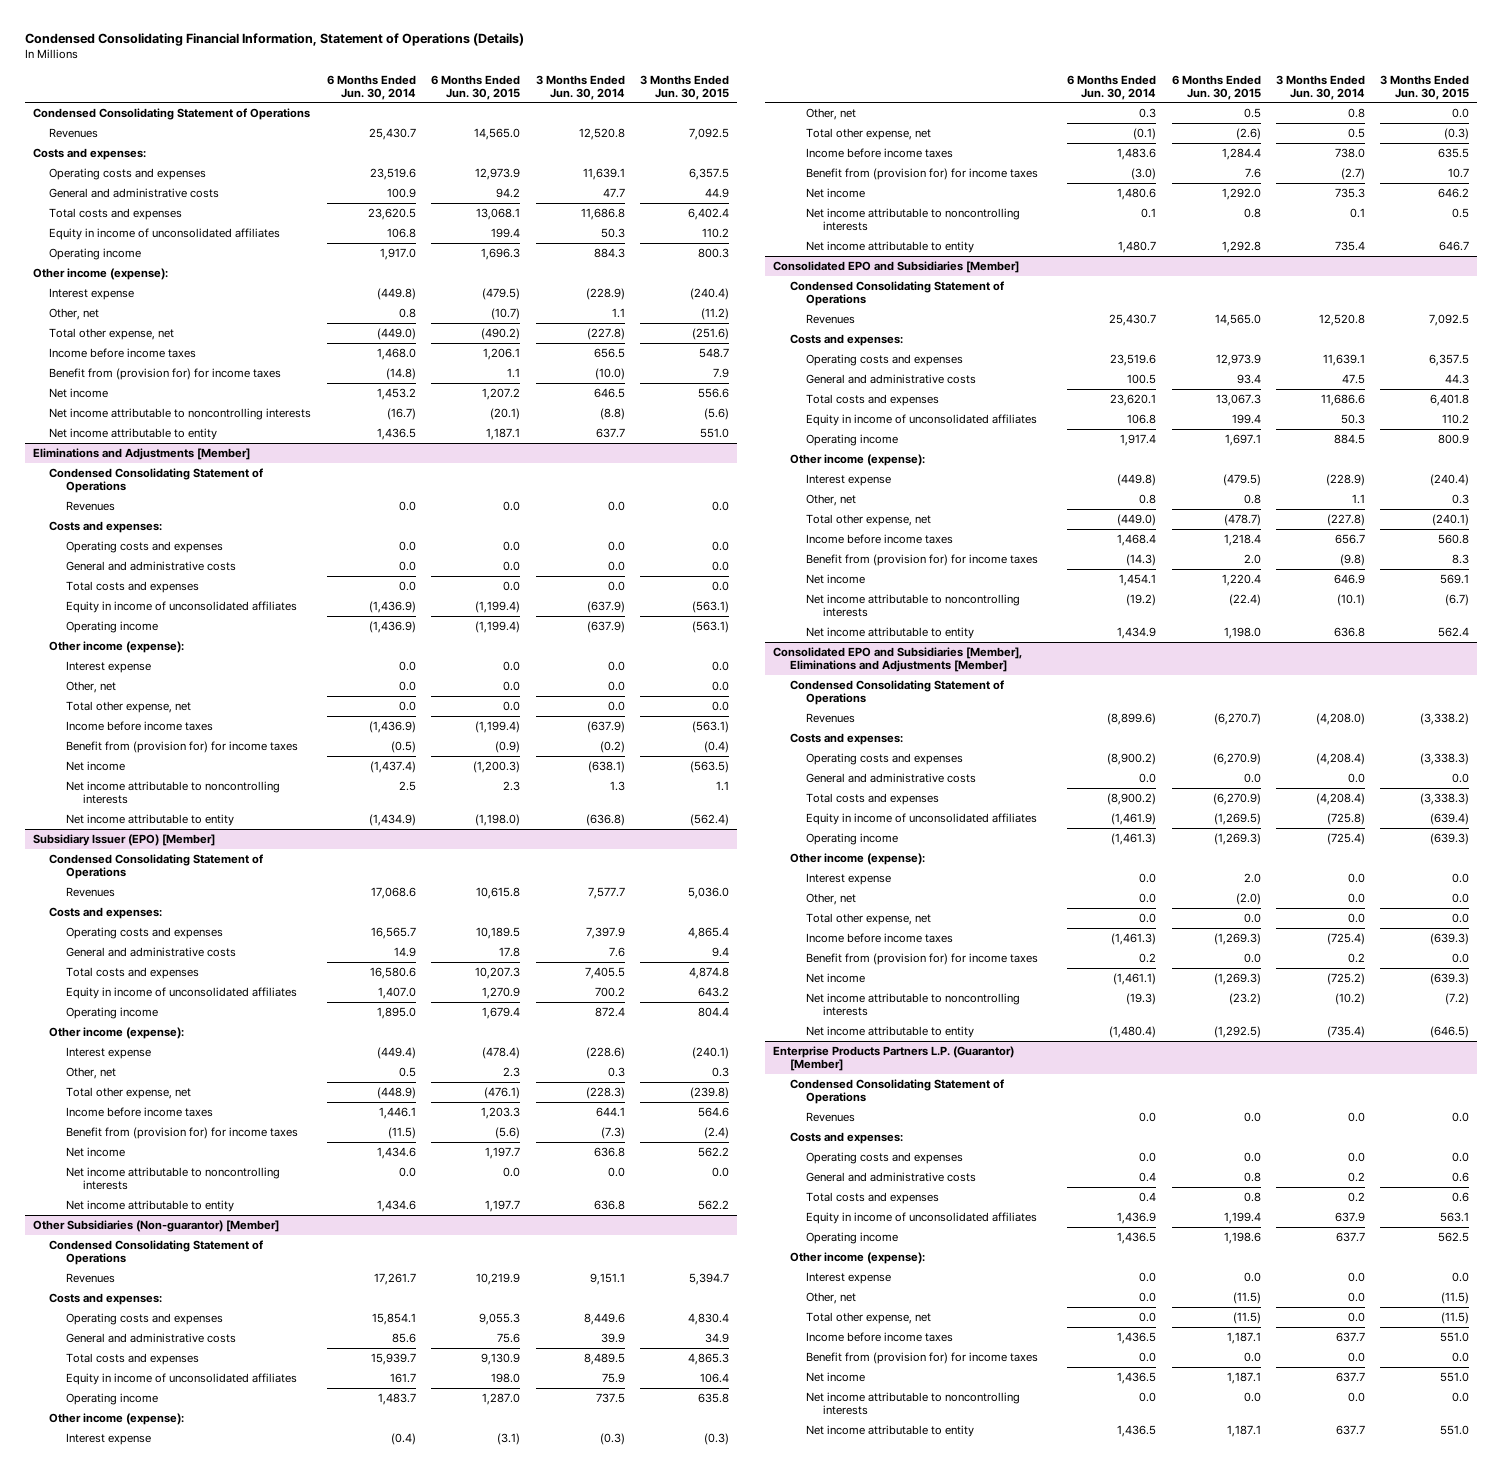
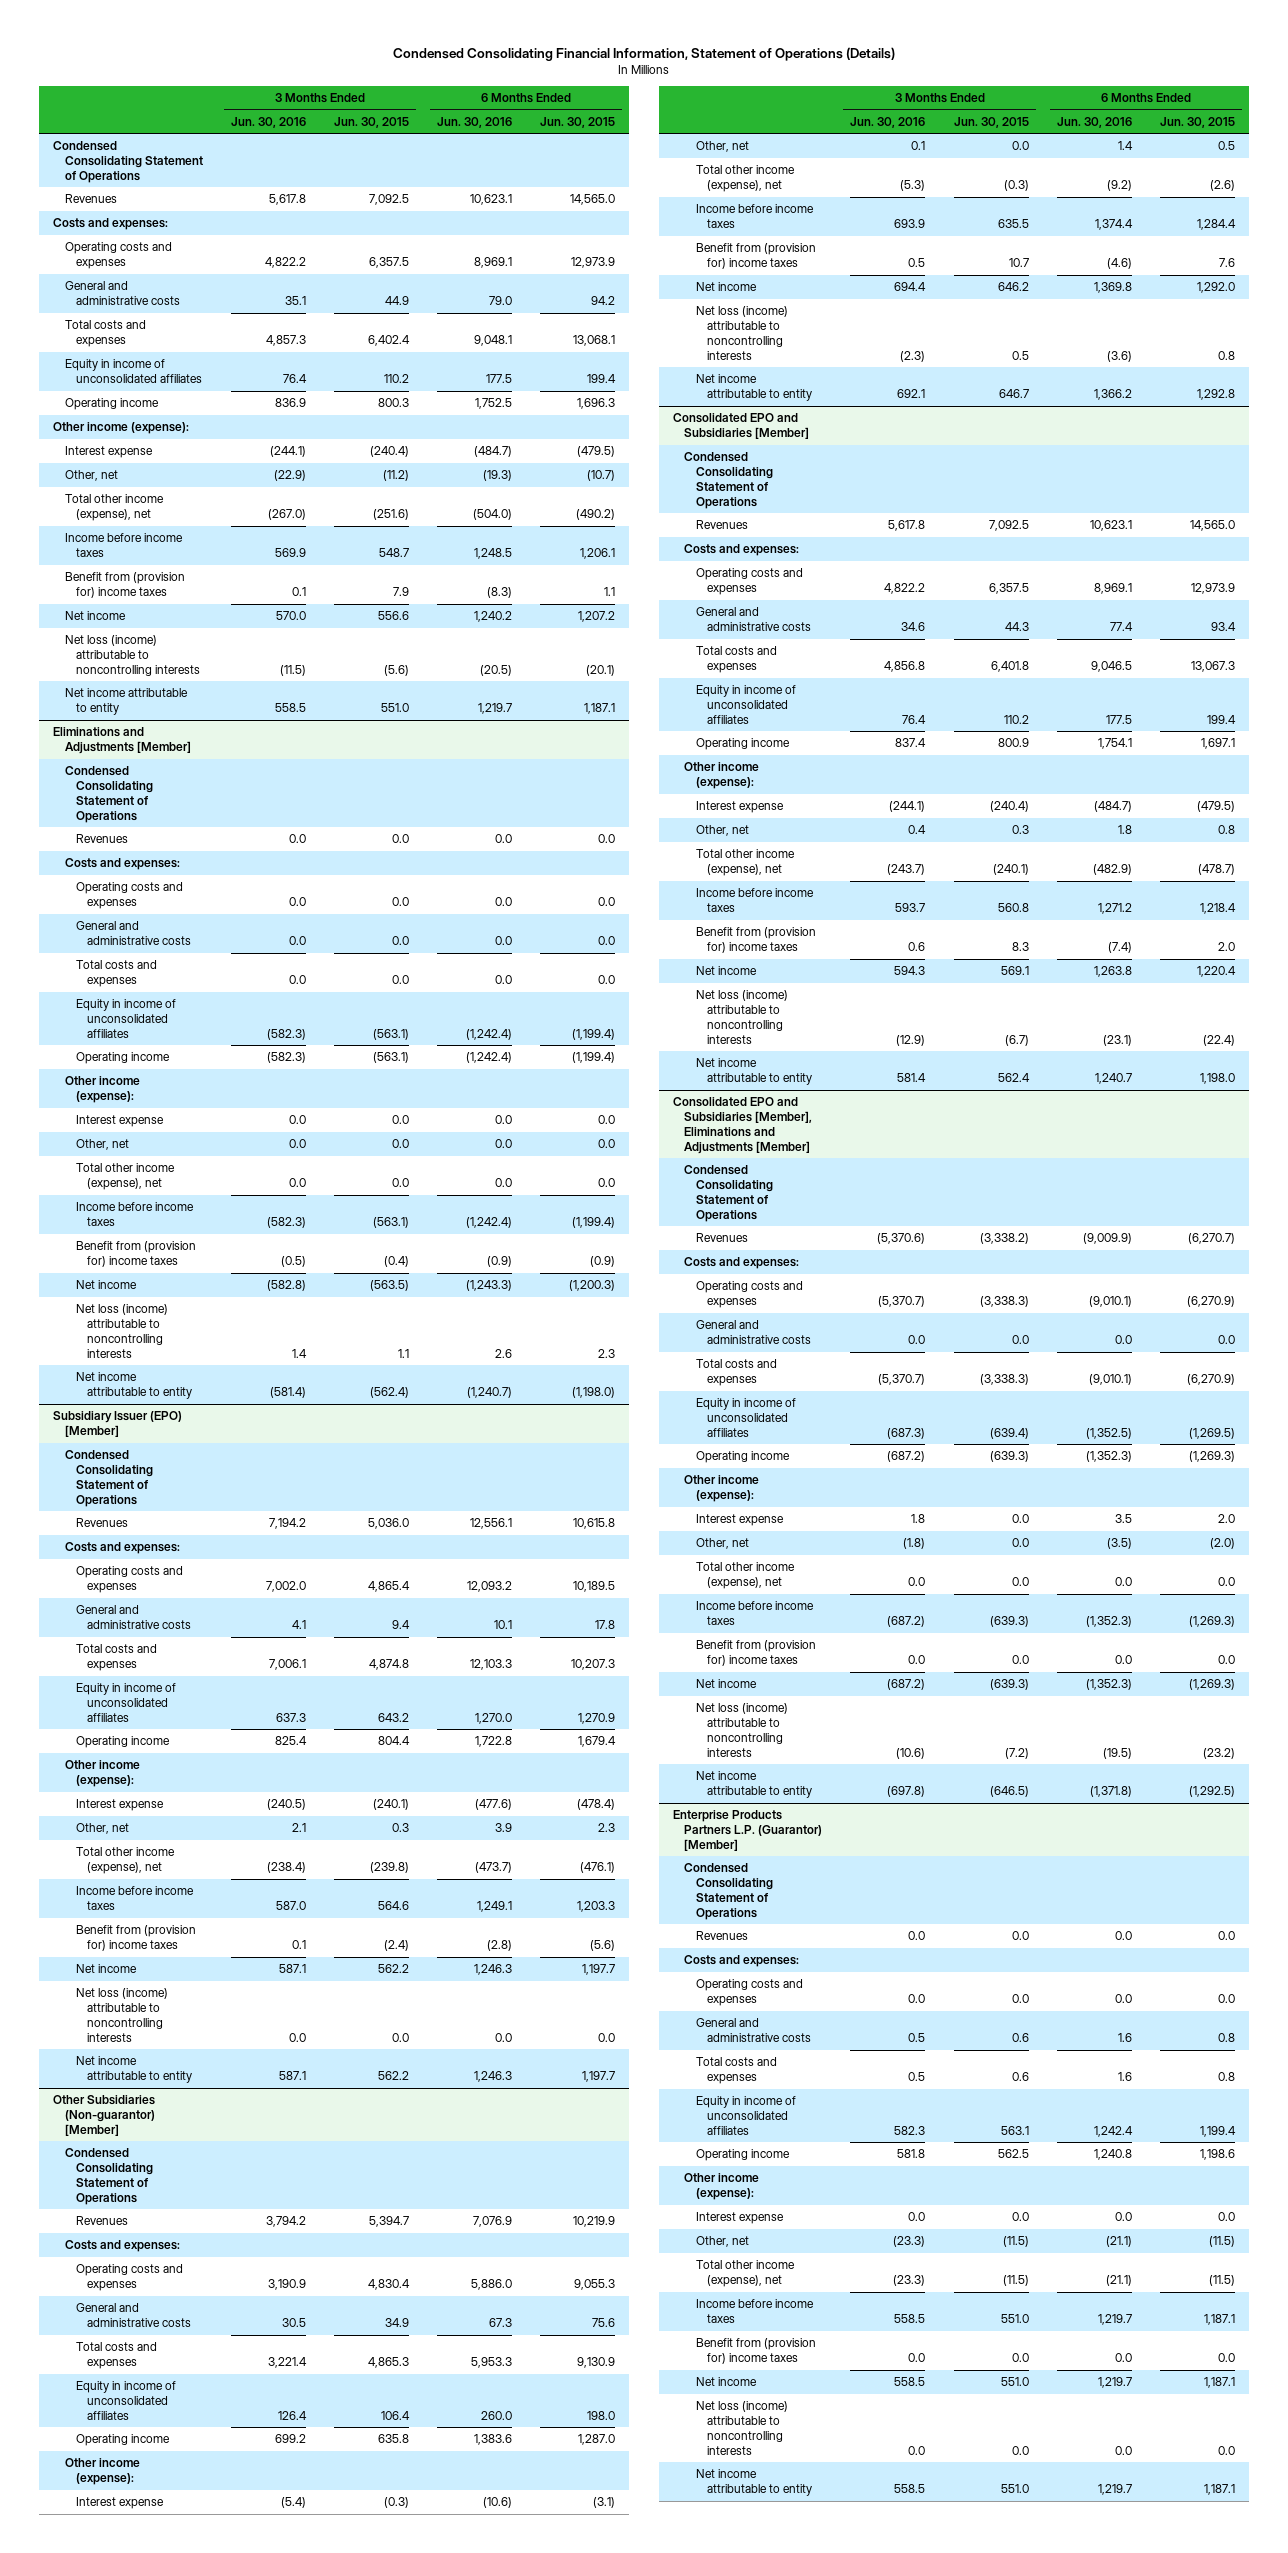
[326,74,416,100] 6 Months Ended Jun. 30, 2014 -> none
[535,74,625,100] 3 Months Ended Jun. 30, 2014 -> none
none -> [230,116,306,128] Jun. 30, 2016
none -> [437,116,513,128] Jun. 30, 2016
[49,327,175,340] Total other expense, net -> [64,494,164,522] Total other income (expense), net
[49,367,282,380] Benefit from (provision for) for income taxes -> [64,572,185,599] Benefit from (provision for) income taxes
[49,407,312,420] Net income attributable to noncontrolling interests -> [64,635,200,676] Net loss (income) attributable to noncontrolling interests
[66,700,192,713] Total other expense, net -> [75,1163,175,1191] Total other income (expense), net
[66,740,299,753] Benefit from (provision for) for income taxes -> [75,1241,196,1268] Benefit from (provision for) income taxes
[66,780,281,805] Net income attributable to noncontrolling interests -> [75,1304,168,1358] Net loss (income) attributable to noncontrolling interests
[66,1086,192,1099] Total other expense, net -> [75,1847,175,1875] Total other income (expense), net
[66,1126,299,1139] Benefit from (provision for) for income taxes -> [75,1925,196,1952] Benefit from (provision for) income taxes
[66,1166,281,1191] Net income attributable to noncontrolling interests -> [75,1988,168,2042] Net loss (income) attributable to noncontrolling interests
[806,127,932,140] Total other expense, net -> [695,165,795,193] Total other income (expense), net
[806,167,1039,180] Benefit from (provision for) for income taxes -> [695,243,816,270] Benefit from (provision for) income taxes
[806,207,1021,232] Net income attributable to noncontrolling interests -> [695,306,788,360] Net loss (income) attributable to noncontrolling interests
[806,513,932,526] Total other expense, net -> [695,849,795,877] Total other income (expense), net
[806,553,1039,566] Benefit from (provision for) for income taxes -> [695,927,816,954] Benefit from (provision for) income taxes
[806,593,1021,618] Net income attributable to noncontrolling interests -> [695,990,788,1044] Net loss (income) attributable to noncontrolling interests
[806,912,932,925] Total other expense, net -> [695,1562,795,1590] Total other income (expense), net
[806,952,1039,965] Benefit from (provision for) for income taxes -> [695,1640,816,1667] Benefit from (provision for) income taxes
[806,992,1021,1017] Net income attributable to noncontrolling interests -> [695,1703,788,1757] Net loss (income) attributable to noncontrolling interests
[806,1311,932,1324] Total other expense, net -> [695,2260,795,2288] Total other income (expense), net
[806,1351,1039,1364] Benefit from (provision for) for income taxes -> [695,2338,816,2365] Benefit from (provision for) income taxes
[806,1391,1021,1416] Net income attributable to noncontrolling interests -> [695,2401,788,2455] Net loss (income) attributable to noncontrolling interests

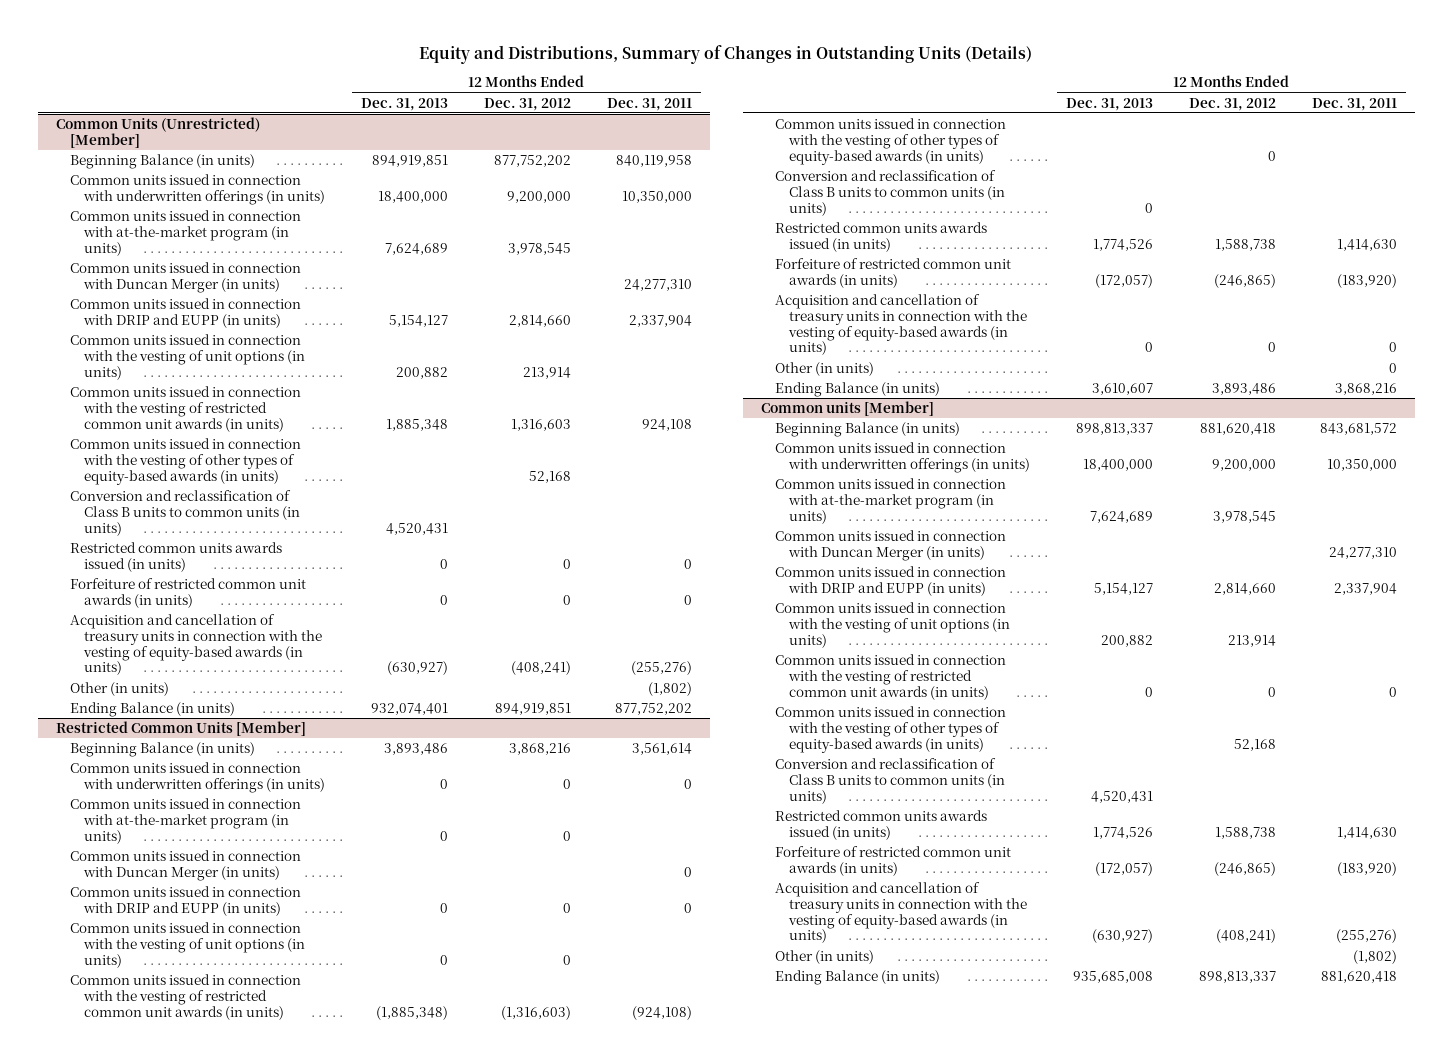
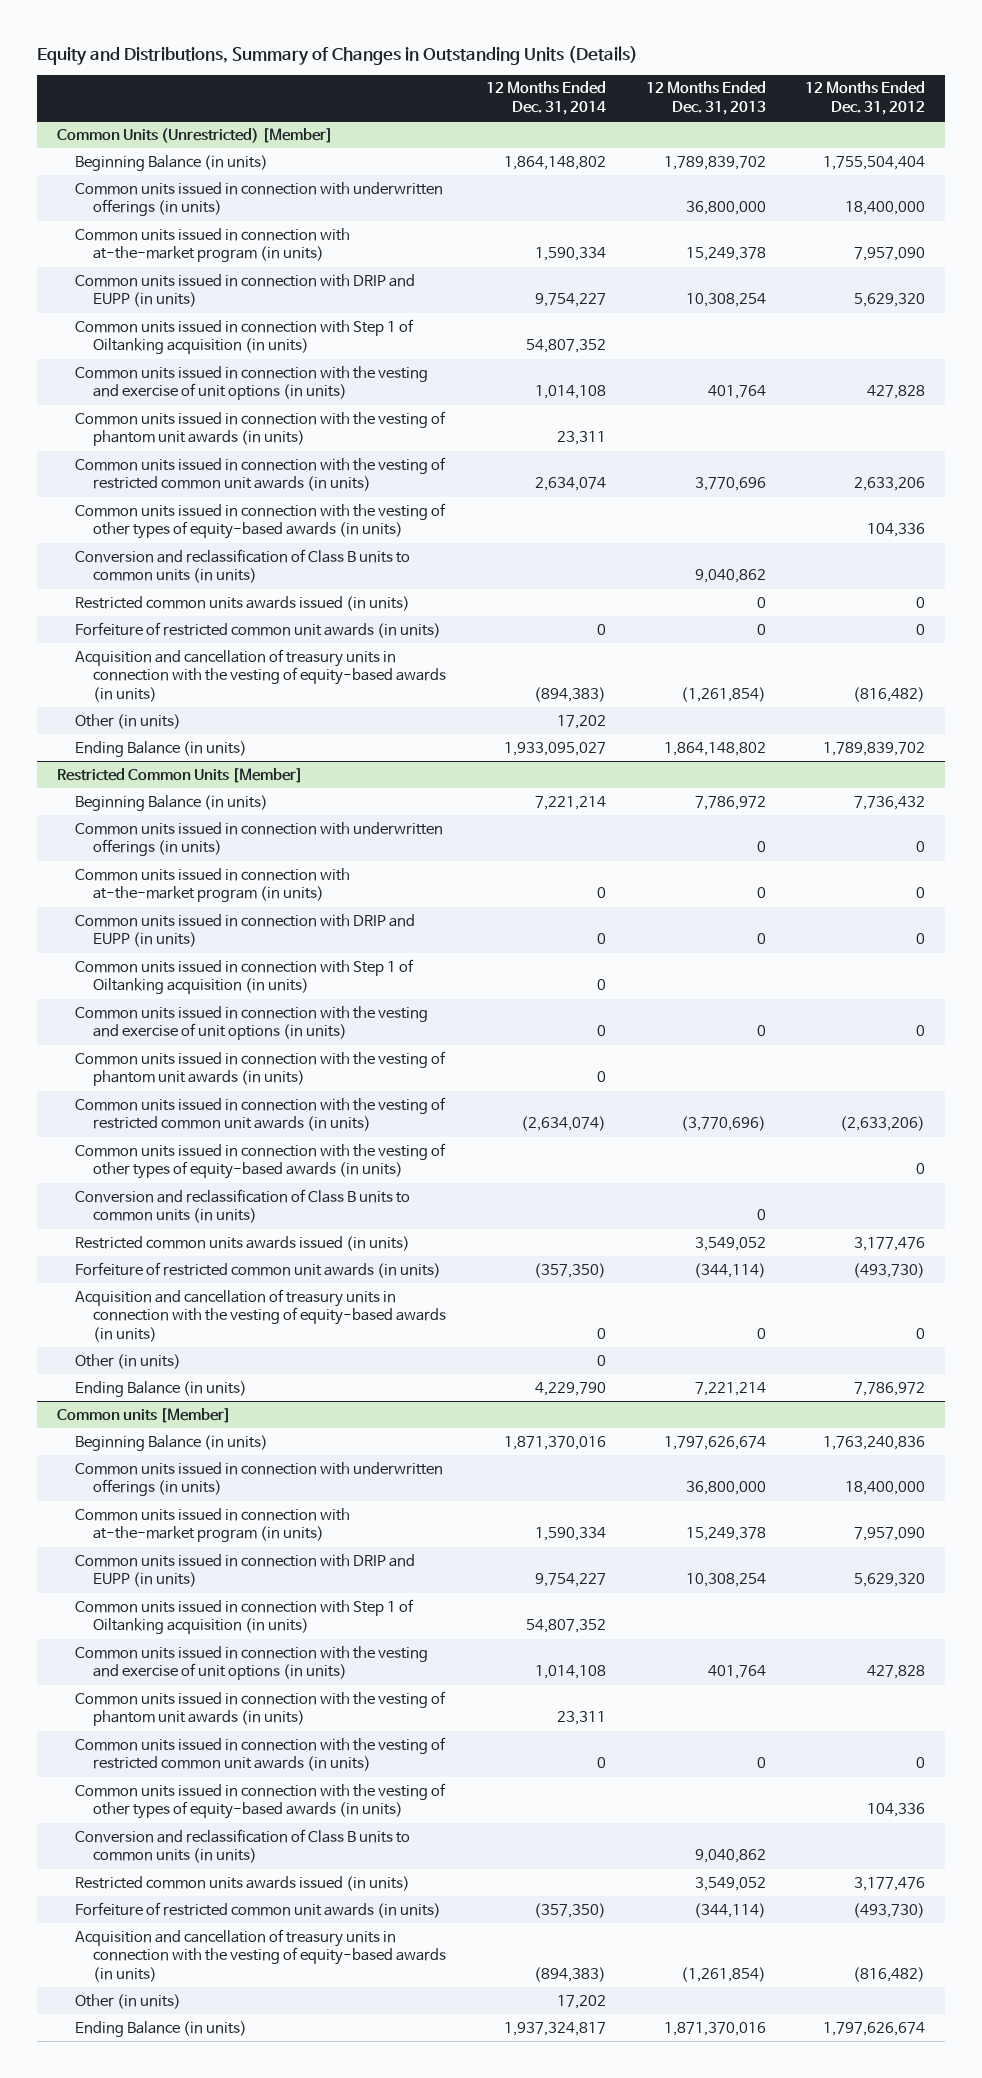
[606,97,692,111] Dec. 31, 2011 -> none
none -> [485,81,606,116] 12 Months Ended Dec. 31, 2014
[70,262,302,293] Common units issued in connection with Duncan Merger (in units) -> none
[372,155,449,168] 894,919,851 -> [663,155,766,170] 1,789,839,702
[493,155,571,168] 877,752,202 -> [823,155,926,170] 1,755,504,404
[378,190,449,203] 18,400,000 -> [685,201,766,216] 36,800,000
[506,190,571,203] 9,200,000 -> [845,201,926,216] 18,400,000
[385,242,449,255] 7,624,689 -> [685,247,766,262] 15,249,378
[507,242,571,255] 3,978,545 -> [854,247,926,262] 7,957,090
[389,314,449,327] 5,154,127 -> [685,293,766,308] 10,308,254
[508,314,571,327] 2,814,660 -> [854,293,926,308] 5,629,320
none -> [74,318,414,355] Common units issued in connection with Step 1 of Oiltanking acquisition (in units)
[70,334,306,380] Common units issued in connection with the vesting of unit options (in units) -> [74,365,428,401] Common units issued in connection with the vesting and exercise of unit options (in units)
[396,366,449,379] 200,882 -> [707,385,766,400] 401,764
[522,366,571,379] 213,914 -> [867,385,926,400] 427,828
none -> [74,410,446,447] Common units issued in connection with the vesting of phantom unit awards (in units)
[386,418,449,431] 1,885,348 -> [694,477,766,492] 3,770,696
[510,418,571,431] 1,316,603 -> [854,477,926,492] 2,633,206
[528,470,571,483] 52,168 -> [867,523,926,538] 104,336
[386,522,449,535] 4,520,431 -> [694,569,766,584] 9,040,862
[387,661,449,676] (630,927) -> [680,687,766,703] (1,261,854)
[510,661,571,676] (408,241) -> [853,687,926,703] (816,482)
[371,703,449,716] 932,074,401 -> [663,741,766,756] 1,864,148,802
[494,703,571,716] 894,919,851 -> [823,741,926,756] 1,789,839,702
[384,743,449,756] 3,893,486 -> [694,795,766,810] 7,786,972
[508,743,571,756] 3,868,216 -> [854,795,926,810] 7,736,432
[70,850,302,881] Common units issued in connection with Duncan Merger (in units) -> none
none -> [74,958,414,995] Common units issued in connection with Step 1 of Oiltanking acquisition (in units)
[70,922,306,968] Common units issued in connection with the vesting of unit options (in units) -> [74,1005,428,1041] Common units issued in connection with the vesting and exercise of unit options (in units)
none -> [74,1050,446,1087] Common units issued in connection with the vesting of phantom unit awards (in units)
[376,1005,449,1020] (1,885,348) -> [680,1116,766,1132] (3,770,696)
[500,1005,571,1020] (1,316,603) -> [840,1116,926,1132] (2,633,206)
[1092,238,1153,251] 1,774,526 -> [694,1236,766,1251] 3,549,052
[1214,238,1276,251] 1,588,738 -> [854,1236,926,1251] 3,177,476
[1094,273,1153,288] (172,057) -> [693,1262,766,1278] (344,114)
[1213,273,1276,288] (246,865) -> [853,1262,926,1278] (493,730)
[1091,383,1153,396] 3,610,607 -> [694,1381,766,1396] 7,221,214
[1211,383,1276,396] 3,893,486 -> [854,1381,926,1396] 7,786,972
[774,530,1006,561] Common units issued in connection with Duncan Merger (in units) -> none
[1075,423,1153,436] 898,813,337 -> [663,1435,766,1450] 1,797,626,674
[1199,423,1276,436] 881,620,418 -> [823,1435,926,1450] 1,763,240,836
[1082,458,1153,471] 18,400,000 -> [685,1481,766,1496] 36,800,000
[1211,458,1276,471] 9,200,000 -> [845,1481,926,1496] 18,400,000
[1089,510,1153,523] 7,624,689 -> [685,1527,766,1542] 15,249,378
[1212,510,1276,523] 3,978,545 -> [854,1527,926,1542] 7,957,090
[1093,582,1153,595] 5,154,127 -> [685,1573,766,1588] 10,308,254
[1213,582,1276,595] 2,814,660 -> [854,1573,926,1588] 5,629,320
none -> [74,1598,414,1635] Common units issued in connection with Step 1 of Oiltanking acquisition (in units)
[774,602,1011,648] Common units issued in connection with the vesting of unit options (in units) -> [74,1645,428,1681] Common units issued in connection with the vesting and exercise of unit options (in units)
[1100,634,1153,647] 200,882 -> [707,1665,766,1680] 401,764
[1227,634,1276,647] 213,914 -> [867,1665,926,1680] 427,828
none -> [74,1690,446,1727] Common units issued in connection with the vesting of phantom unit awards (in units)
[1233,738,1276,751] 52,168 -> [867,1803,926,1818] 104,336
[1090,790,1153,803] 4,520,431 -> [694,1849,766,1864] 9,040,862
[1092,826,1153,839] 1,774,526 -> [694,1876,766,1891] 3,549,052
[1214,826,1276,839] 1,588,738 -> [854,1876,926,1891] 3,177,476
[1094,861,1153,876] (172,057) -> [693,1902,766,1918] (344,114)
[1213,861,1276,876] (246,865) -> [853,1902,926,1918] (493,730)
[1091,929,1153,944] (630,927) -> [680,1967,766,1983] (1,261,854)
[1215,929,1276,944] (408,241) -> [853,1967,926,1983] (816,482)
[1072,971,1153,984] 935,685,008 -> [663,2021,766,2036] 1,871,370,016
[1198,971,1276,984] 898,813,337 -> [823,2021,926,2036] 1,797,626,674

